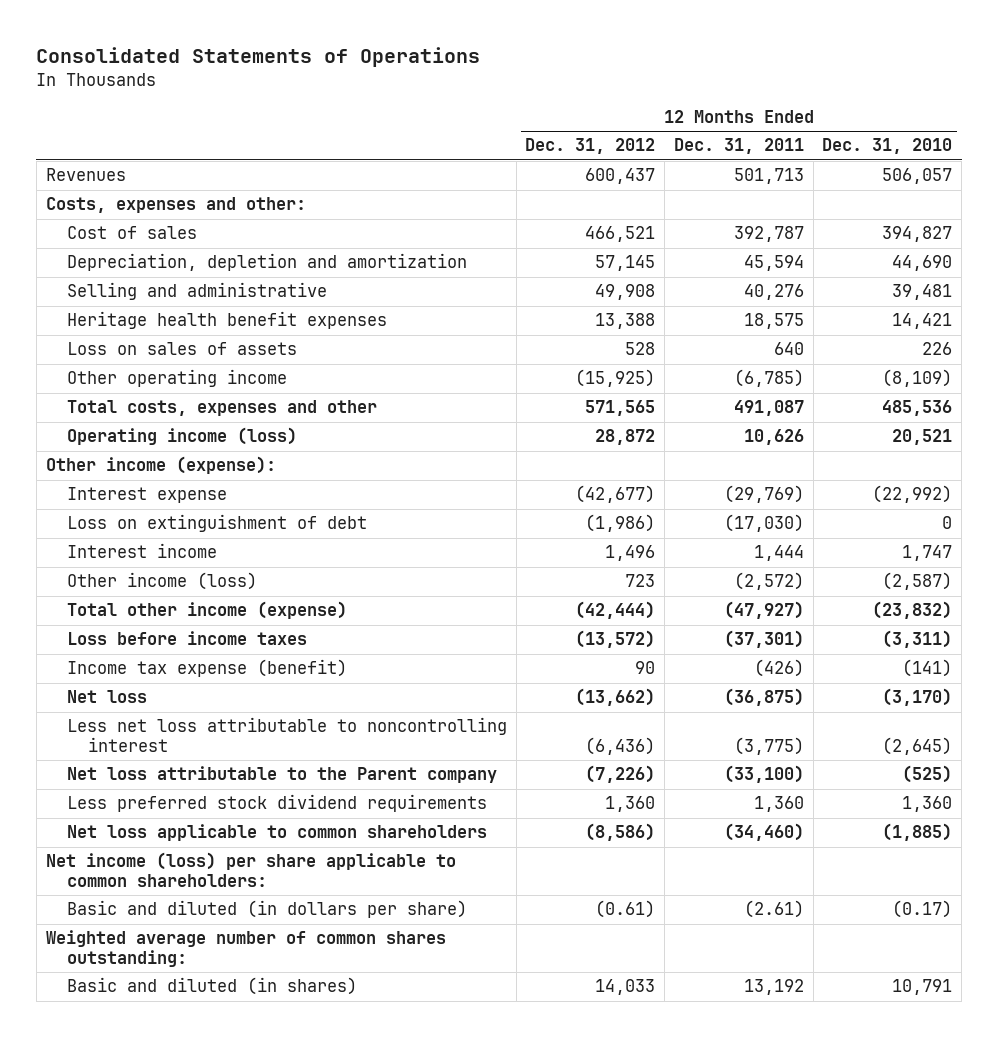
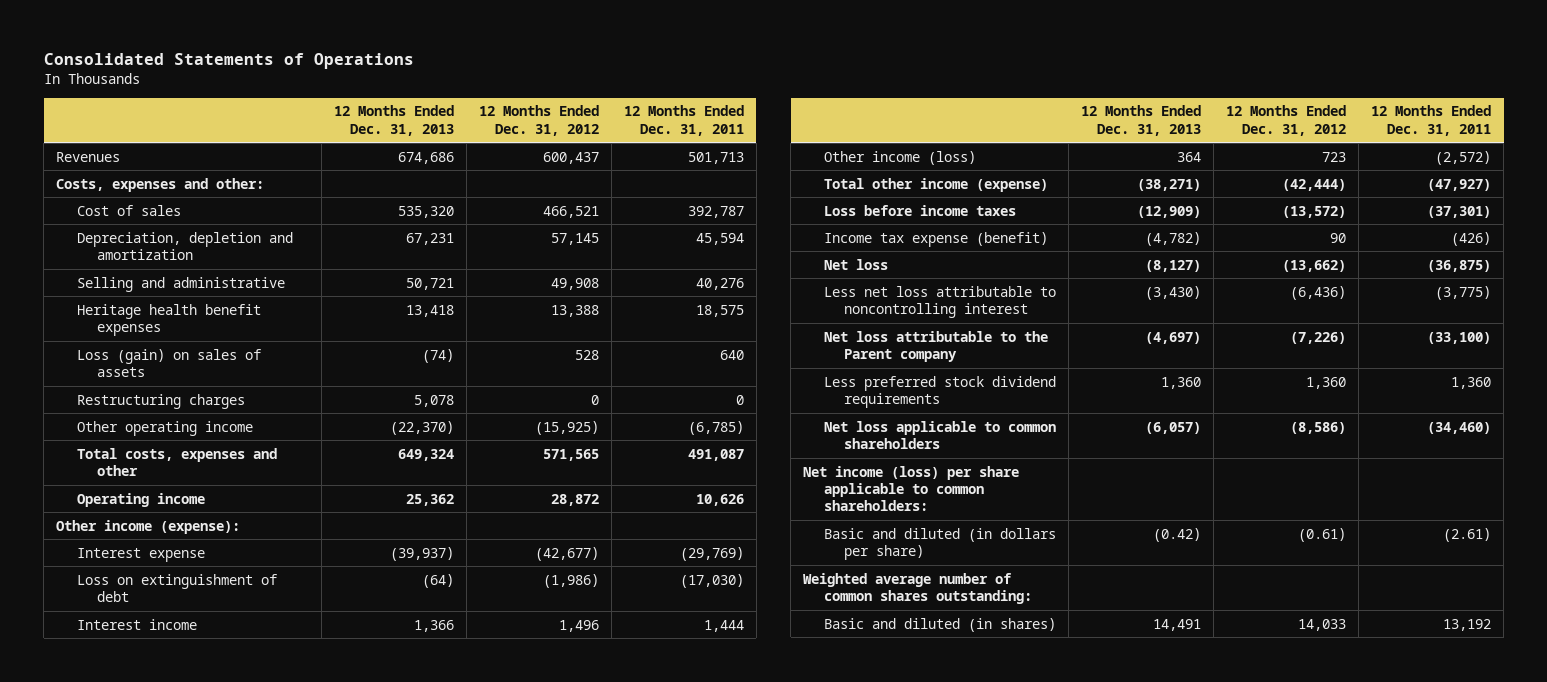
[822,138,953,155] Dec. 31, 2010 -> none
none -> [333,105,454,136] 12 Months Ended Dec. 31, 2013
[66,342,297,356] Loss on sales of assets -> [76,348,261,377] Loss (gain) on sales of assets
none -> [76,393,245,409] Restructuring charges
[66,427,297,446] Operating income (loss) -> [76,492,205,507] Operating income

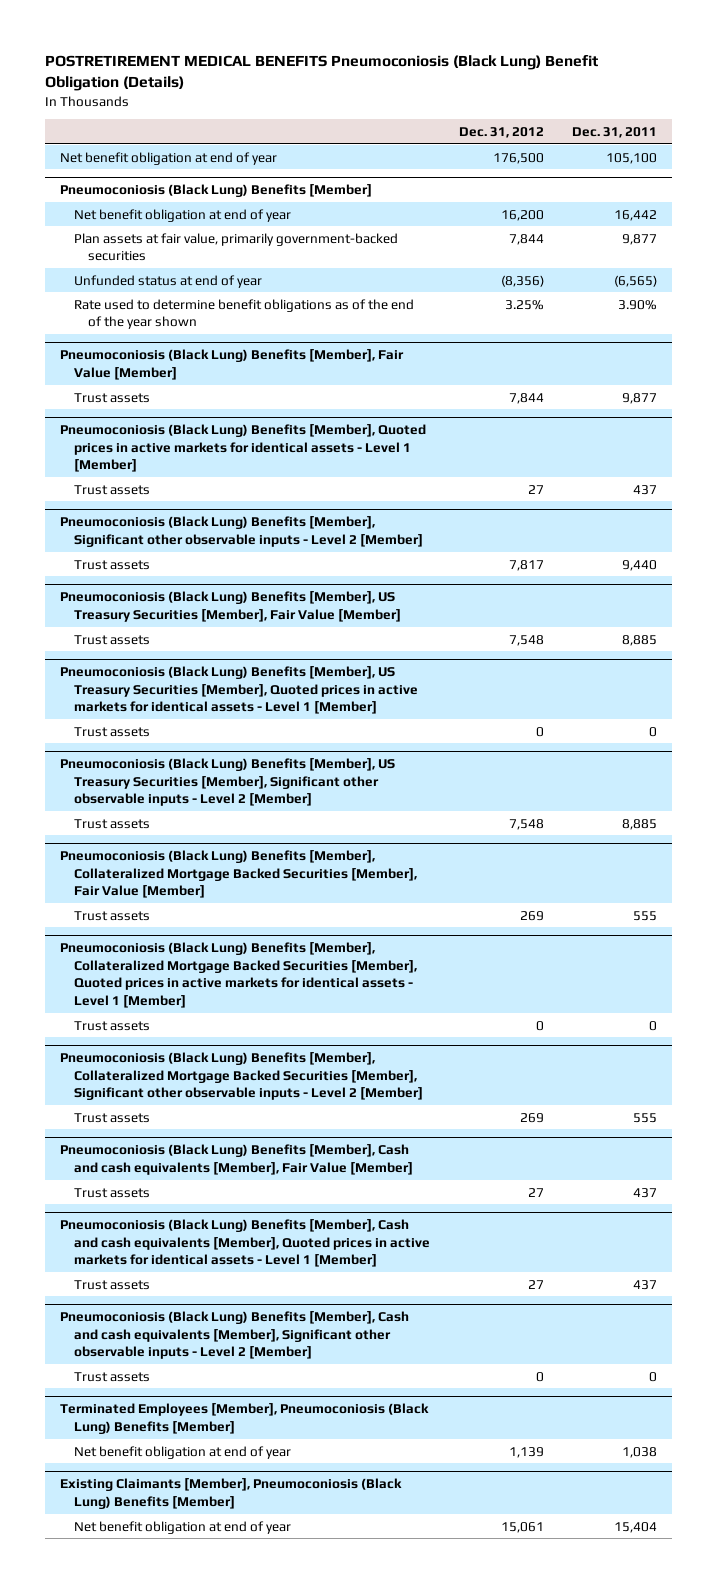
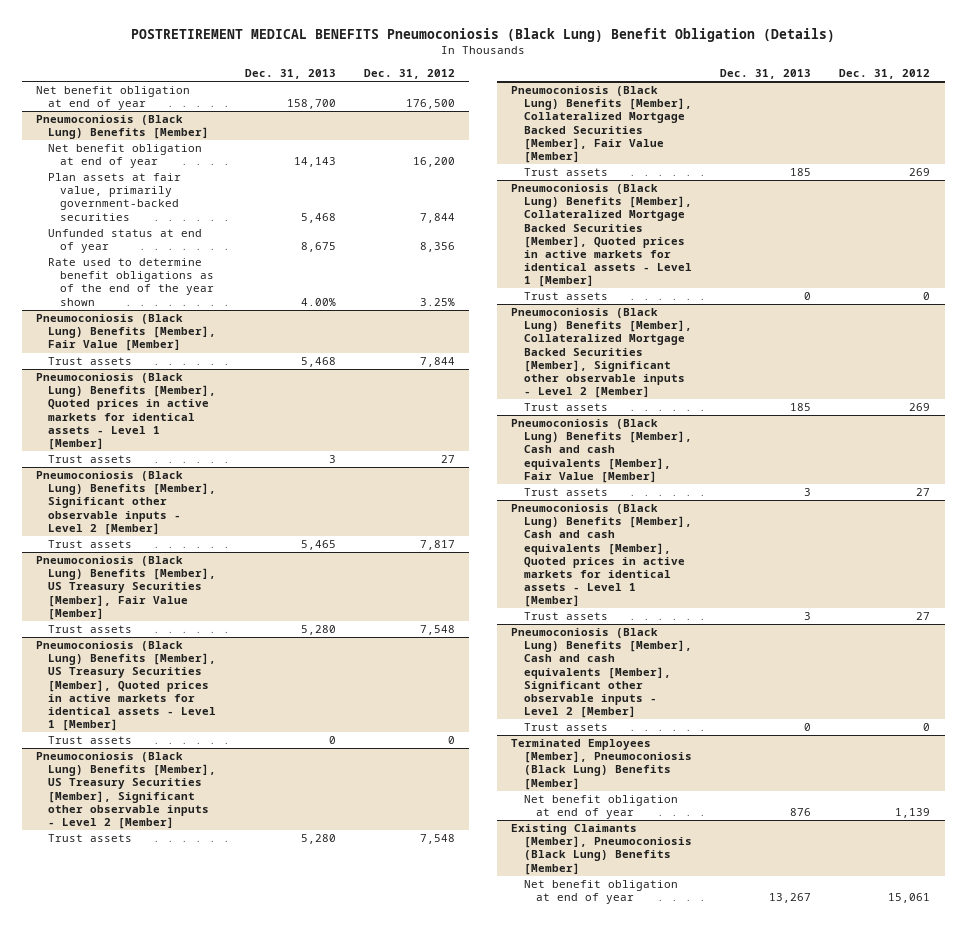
[572,126,658,138] Dec. 31, 2011 -> none
none -> [244,69,336,80] Dec. 31, 2013
[500,274,544,287] (8,356) -> [420,242,456,253] 8,356

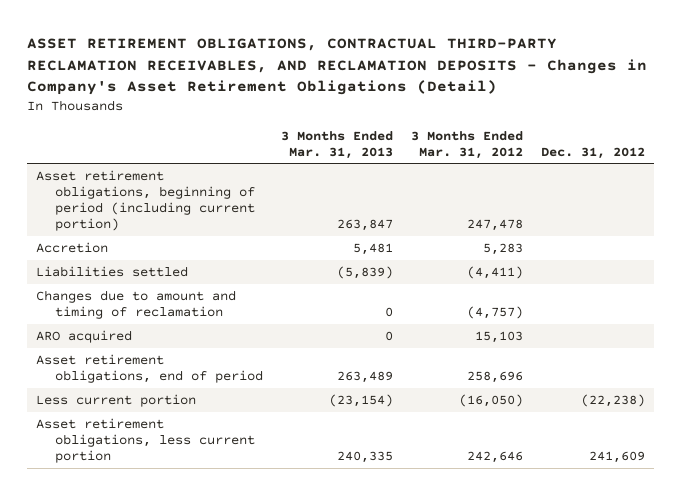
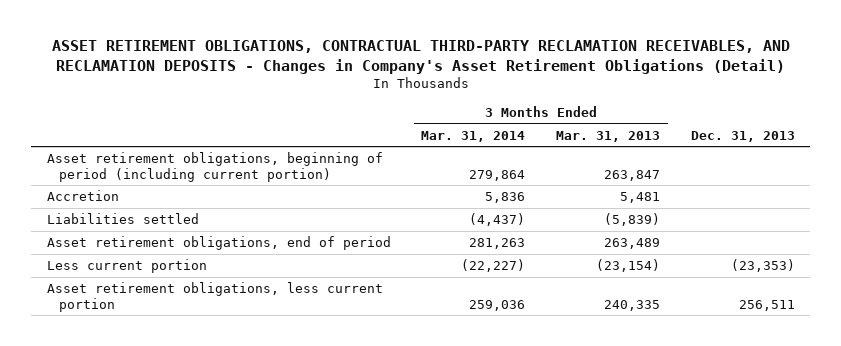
[411,130,524,159] 3 Months Ended Mar. 31, 2012 -> none
[541,146,646,159] Dec. 31, 2012 -> none
none -> [421,130,526,142] Mar. 31, 2014
none -> [690,130,795,142] Dec. 31, 2013
[35,289,236,320] Changes due to amount and timing of reclamation -> none
[35,329,132,343] ARO acquired -> none

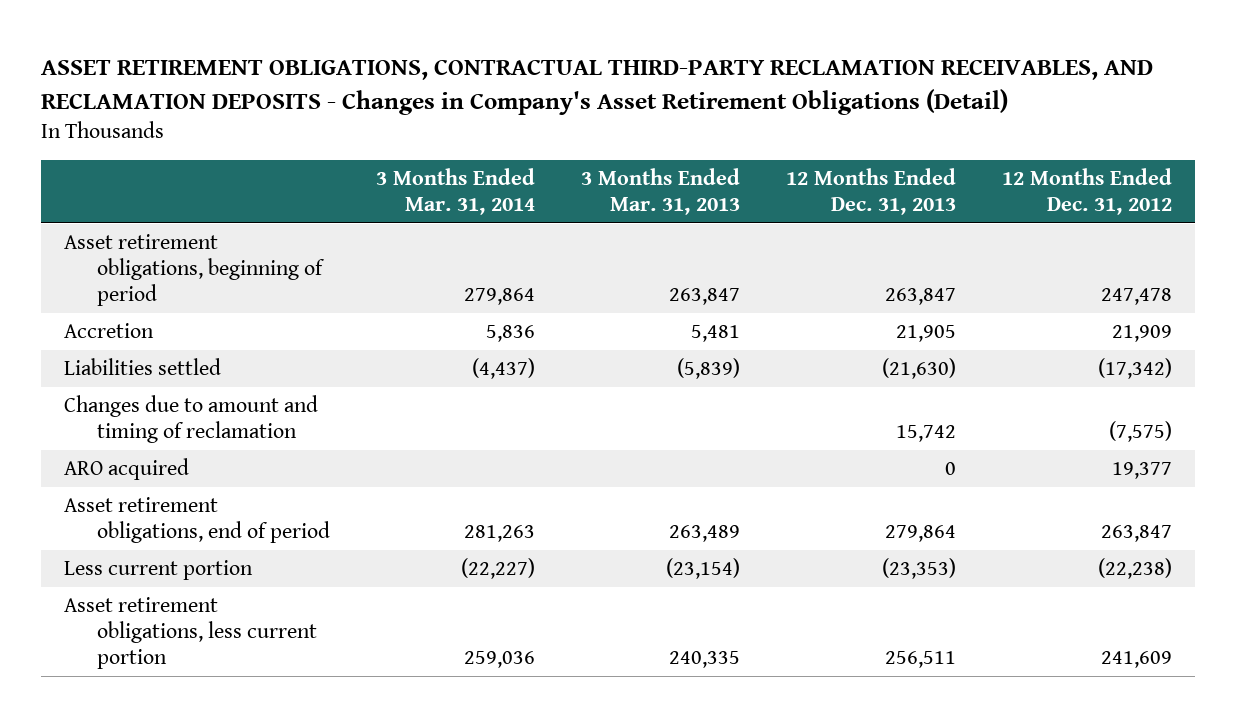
[690,130,795,142] Dec. 31, 2013 -> none
none -> [786,168,957,215] 12 Months Ended Dec. 31, 2013
none -> [1002,168,1173,215] 12 Months Ended Dec. 31, 2012
[46,151,383,182] Asset retirement obligations, beginning of period (including current portion) -> [64,234,325,306] Asset retirement obligations, beginning of period
none -> [64,395,319,444] Changes due to amount and timing of reclamation
none -> [64,458,190,481] ARO acquired

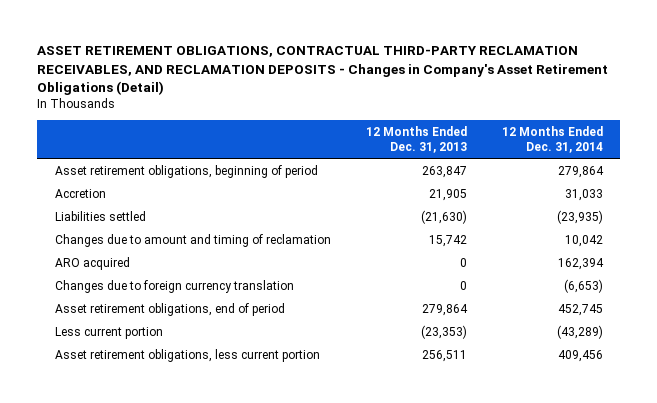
[375,168,535,215] 3 Months Ended Mar. 31, 2014 -> none
[580,168,740,215] 3 Months Ended Mar. 31, 2013 -> none
[1002,168,1173,215] 12 Months Ended Dec. 31, 2012 -> none
none -> [501,126,603,153] 12 Months Ended Dec. 31, 2014
none -> [54,279,294,293] Changes due to foreign currency translation

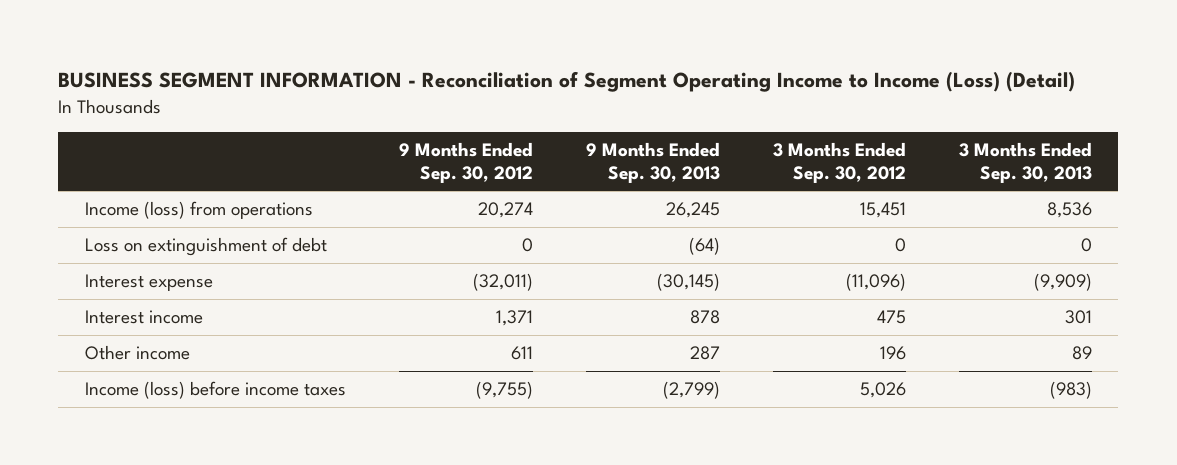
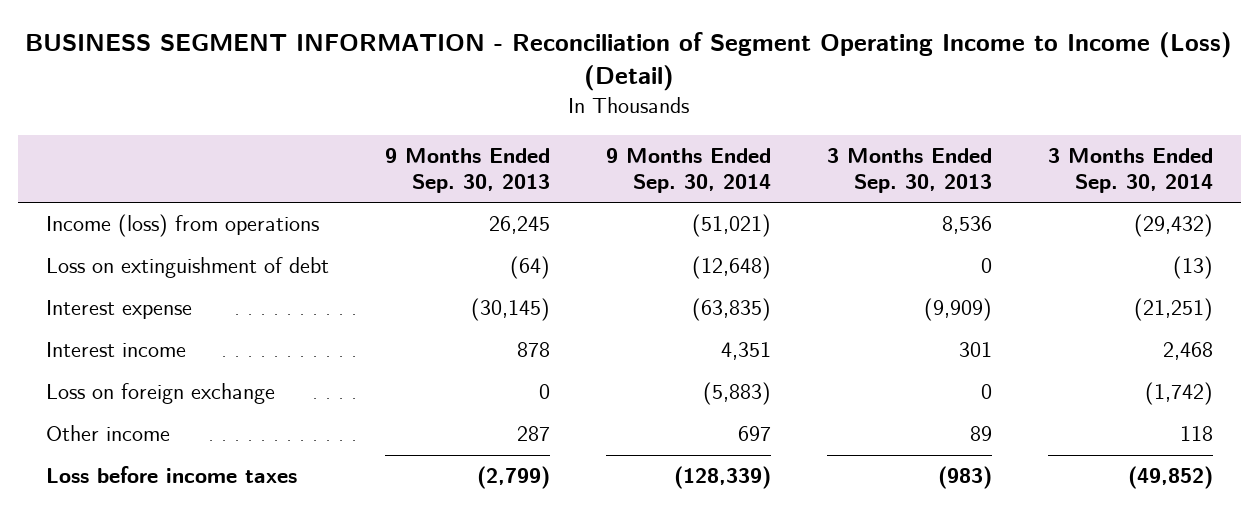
[398,141,533,183] 9 Months Ended Sep. 30, 2012 -> none
[772,141,906,183] 3 Months Ended Sep. 30, 2012 -> none
none -> [605,147,771,194] 9 Months Ended Sep. 30, 2014
none -> [1047,147,1213,194] 3 Months Ended Sep. 30, 2014
none -> [46,383,276,405] Loss on foreign exchange
[84,381,346,400] Income (loss) before income taxes -> [46,466,298,484] Loss before income taxes

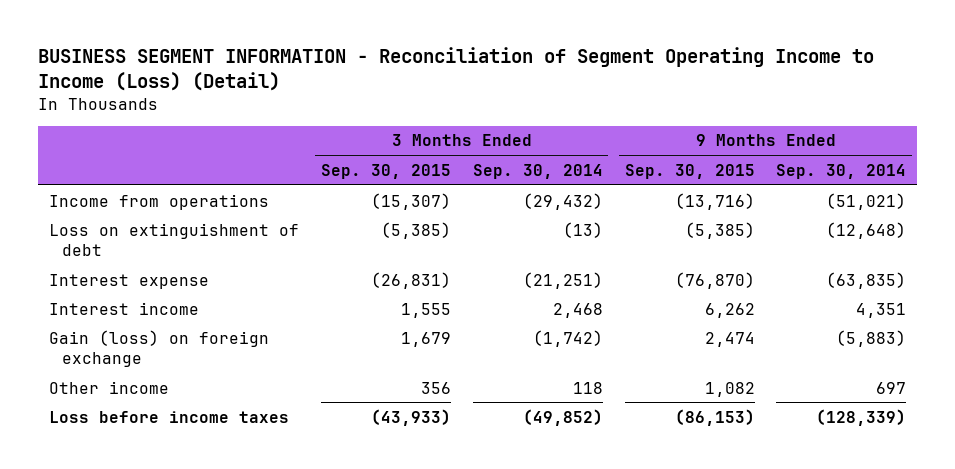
[385,147,551,194] 9 Months Ended Sep. 30, 2013 -> none
[826,147,992,194] 3 Months Ended Sep. 30, 2013 -> none
none -> [320,163,451,179] Sep. 30, 2015
none -> [624,163,755,179] Sep. 30, 2015
[46,214,320,238] Income (loss) from operations -> [48,193,269,210] Income from operations
[46,383,276,405] Loss on foreign exchange -> [48,329,269,368] Gain (loss) on foreign exchange

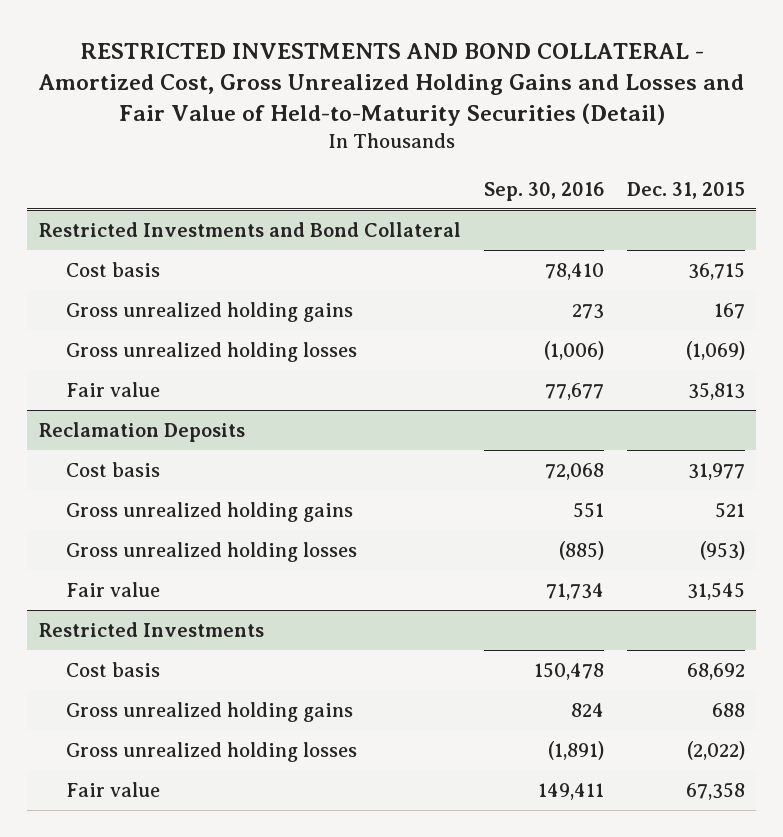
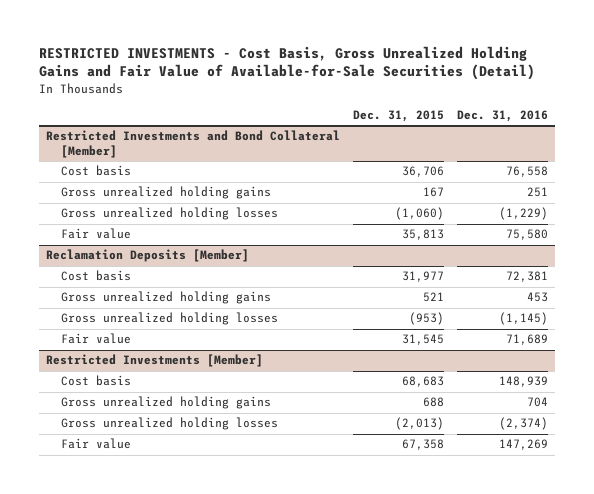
[37,42,744,127] RESTRICTED INVESTMENTS AND BOND COLLATERAL - Amortized Cost, Gross Unrealized Holding Gains and Losses and Fair Value of Held-to-Maturity Securities (Detail) -> [38,45,535,81] RESTRICTED INVESTMENTS - Cost Basis, Gross Unrealized Holding Gains and Fair Value of Available-for-Sale Securities (Detail)
[483,181,604,201] Sep. 30, 2016 -> none
none -> [457,110,549,123] Dec. 31, 2016
[38,222,461,238] Restricted Investments and Bond Collateral -> [45,130,340,159] Restricted Investments and Bond Collateral [Member]
[687,262,745,281] 36,715 -> [402,166,445,178] 36,706
[685,341,745,361] (1,069) -> [395,207,445,221] (1,060)
[38,422,245,443] Reclamation Deposits -> [45,249,249,263] Reclamation Deposits [Member]
[38,622,264,638] Restricted Investments -> [45,354,263,368] Restricted Investments [Member]
[686,663,745,681] 68,692 -> [402,376,445,388] 68,683
[686,741,745,761] (2,022) -> [395,417,445,431] (2,013)

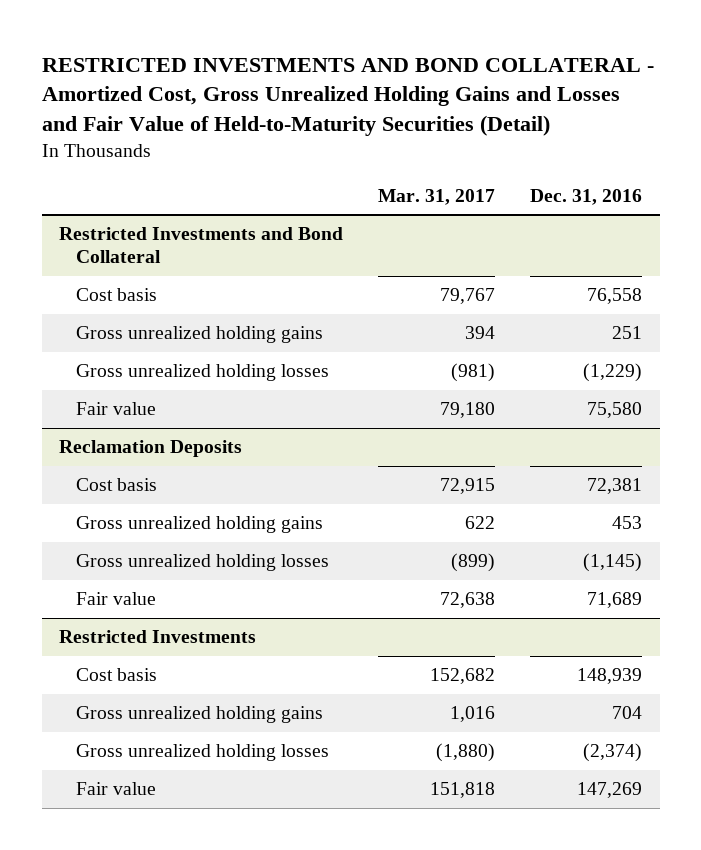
[38,45,535,81] RESTRICTED INVESTMENTS - Cost Basis, Gross Unrealized Holding Gains and Fair Value of Available-for-Sale Securities (Detail) -> [41,57,654,137] RESTRICTED INVESTMENTS AND BOND COLLATERAL - Amortized Cost, Gross Unrealized Holding Gains and Losses and Fair Value of Held-to-Maturity Securities (Detail)
[353,110,445,123] Dec. 31, 2015 -> none
none -> [378,188,496,205] Mar. 31, 2017
[45,130,340,159] Restricted Investments and Bond Collateral [Member] -> [59,227,344,264] Restricted Investments and Bond Collateral
[45,249,249,263] Reclamation Deposits [Member] -> [59,440,243,458] Reclamation Deposits
[45,354,263,368] Restricted Investments [Member] -> [59,630,257,644] Restricted Investments

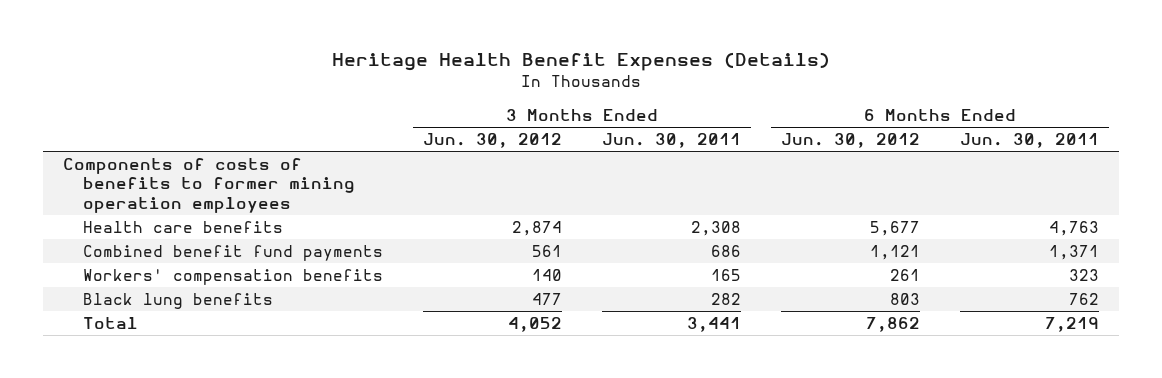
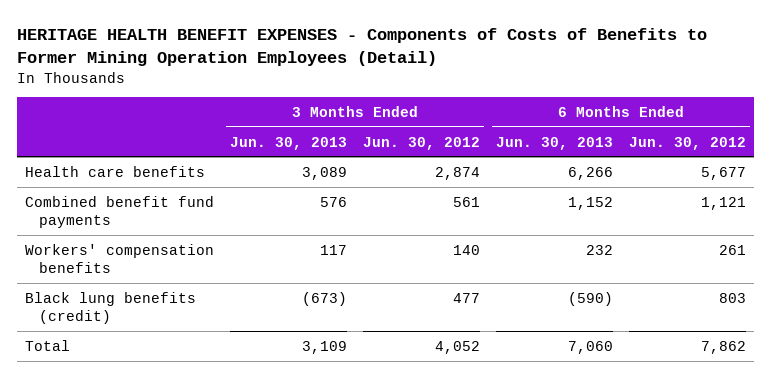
[331,52,830,72] Heritage Health Benefit Expenses (Details) -> [16,27,707,66] HERITAGE HEALTH BENEFIT EXPENSES - Components of Costs of Benefits to Former Mining Operation Employees (Detail)
[602,133,742,149] Jun. 30, 2011 -> none
[960,133,1100,149] Jun. 30, 2011 -> none
none -> [229,136,347,150] Jun. 30, 2013
none -> [495,136,613,150] Jun. 30, 2013
[62,158,356,213] Components of costs of benefits to former mining operation employees -> none
[83,293,274,310] Black lung benefits -> [24,291,196,324] Black lung benefits (credit)

